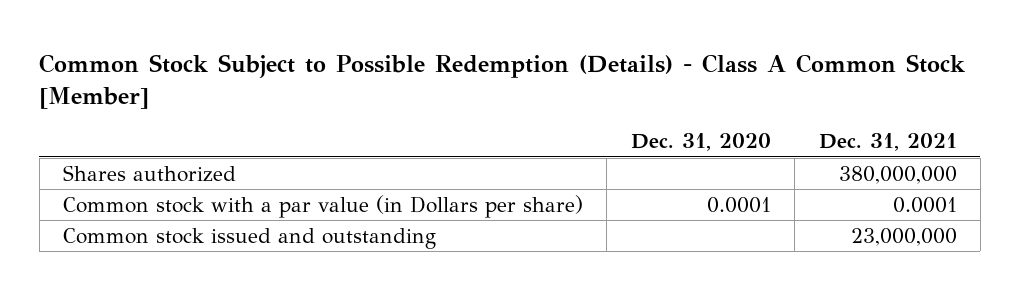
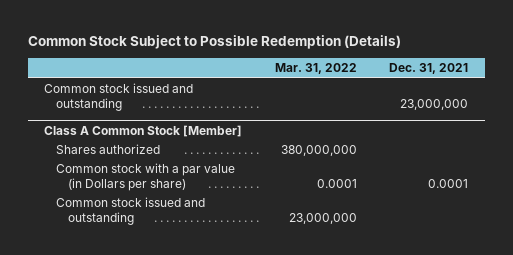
[39,53,966,110] Common Stock Subject to Possible Redemption (Details) - Class A Common Stock [Member] -> [27,35,401,50] Common Stock Subject to Possible Redemption (Details)
[630,133,771,152] Dec. 31, 2020 -> none
none -> [274,63,357,75] Mar. 31, 2022
[63,164,237,182] Shares authorized -> none
[63,194,584,218] Common stock with a par value (in Dollars per share) -> none
none -> [44,124,243,137] Class A Common Stock [Member]
none -> [56,144,161,155] Shares authorized
none -> [56,163,236,192] Common stock with a par value (in Dollars per share)
none -> [56,197,206,226] Common stock issued and outstanding

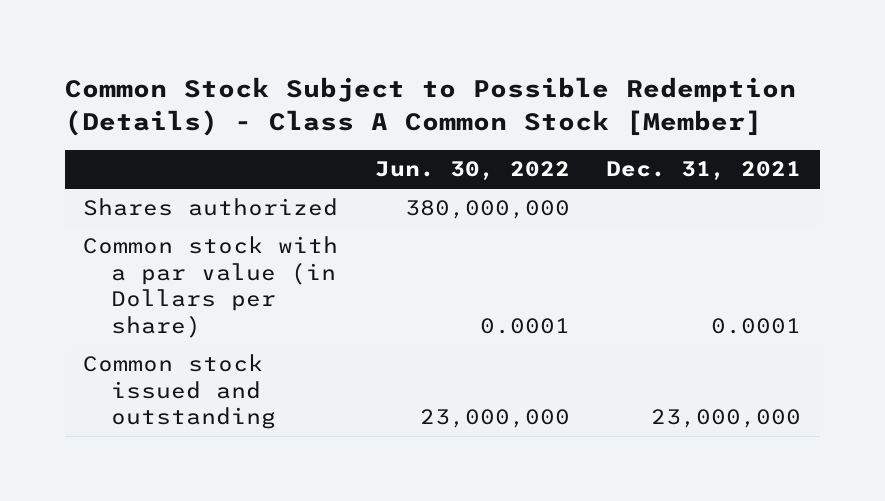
[27,35,401,50] Common Stock Subject to Possible Redemption (Details) -> [64,77,796,136] Common Stock Subject to Possible Redemption (Details) - Class A Common Stock [Member]
[274,63,357,75] Mar. 31, 2022 -> none
none -> [374,161,570,181] Jun. 30, 2022
none -> [83,198,339,217] Shares authorized
none -> [83,236,339,338] Common stock with a par value (in Dollars per share)
[44,124,243,137] Class A Common Stock [Member] -> none
[56,144,161,155] Shares authorized -> none
[56,163,236,192] Common stock with a par value (in Dollars per share) -> none
[56,197,206,226] Common stock issued and outstanding -> none

